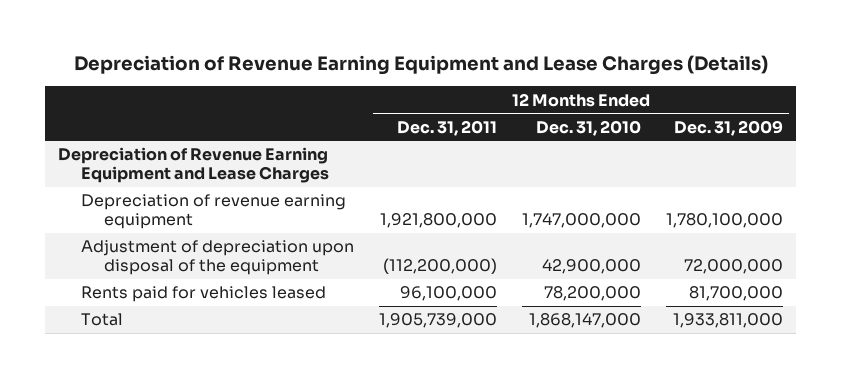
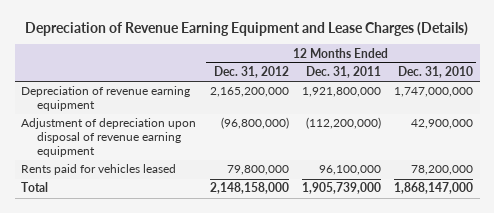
[674,119,784,136] Dec. 31, 2009 -> none
none -> [213,66,289,79] Dec. 31, 2012
[57,147,329,184] Depreciation of Revenue Earning Equipment and Lease Charges -> none
[80,240,354,276] Adjustment of depreciation upon disposal of the equipment -> [21,118,197,157] Adjustment of depreciation upon disposal of revenue earning equipment

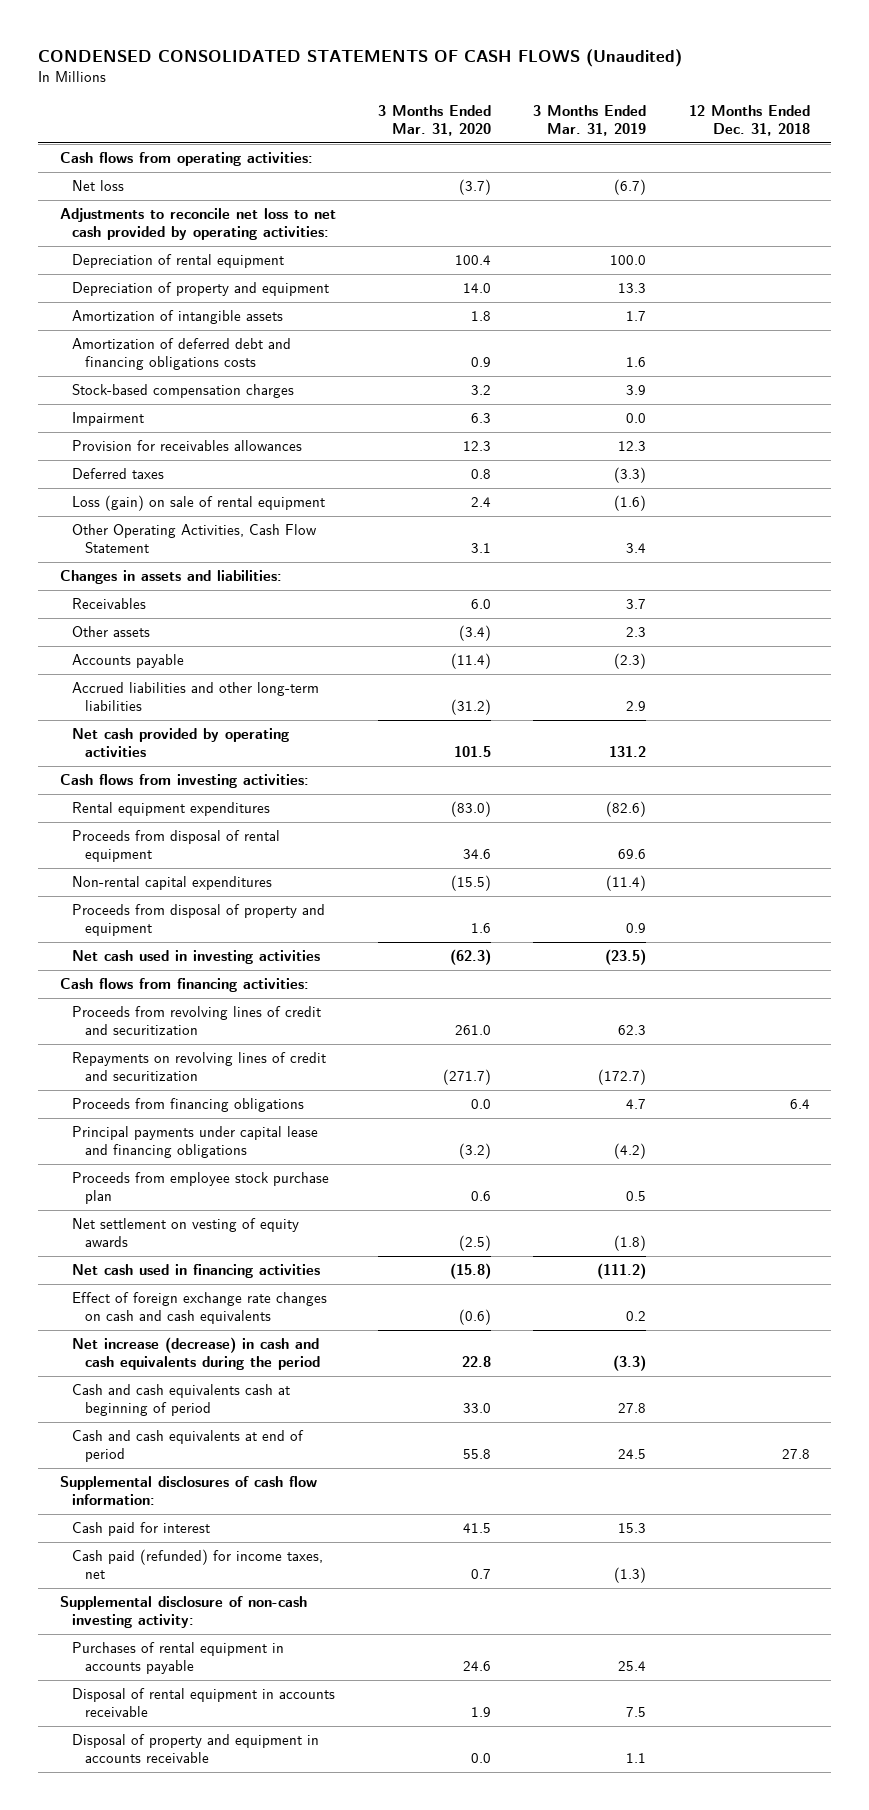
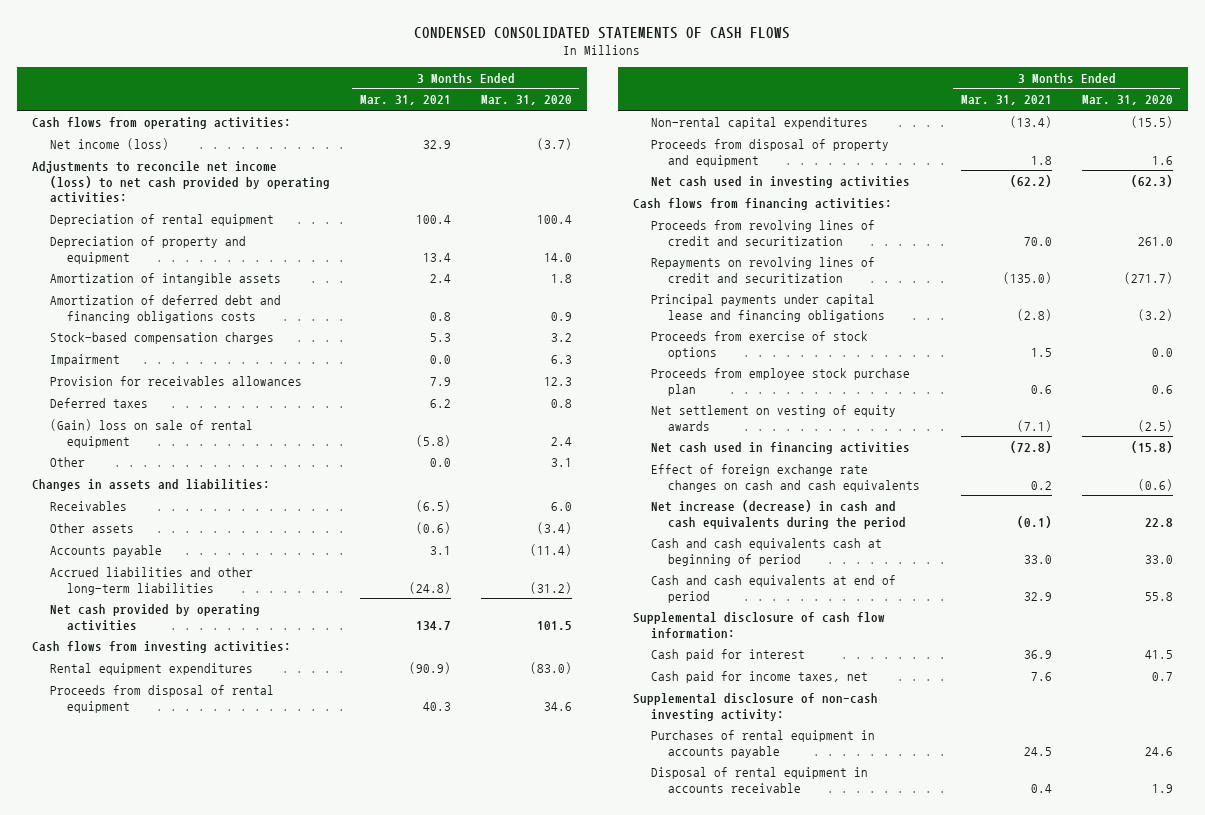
[38,48,683,67] CONDENSED CONSOLIDATED STATEMENTS OF CASH FLOWS (Unaudited) -> [414,27,791,40] CONDENSED CONSOLIDATED STATEMENTS OF CASH FLOWS
[533,105,647,137] 3 Months Ended Mar. 31, 2019 -> none
[688,105,810,137] 12 Months Ended Dec. 31, 2018 -> none
none -> [359,95,451,106] Mar. 31, 2021
[72,180,125,192] Net loss -> [49,137,169,150] Net income (loss)
[59,208,336,241] Adjustments to reconcile net loss to net cash provided by operating activities: -> [32,160,330,204] Adjustments to reconcile net income (loss) to net cash provided by operating activities:
[72,495,326,512] Loss (gain) on sale of rental equipment -> [49,418,253,448] (Gain) loss on sale of rental equipment
[72,524,318,554] Other Operating Activities, Cash Flow Statement -> [49,456,85,467] Other
[72,1098,305,1113] Proceeds from financing obligations -> none
none -> [650,330,868,359] Proceeds from exercise of stock options
[59,1476,317,1506] Supplemental disclosures of cash flow information: -> [633,611,886,639] Supplemental disclosure of cash flow information:
[72,1549,324,1580] Cash paid (refunded) for income taxes, net -> [650,670,868,683] Cash paid for income taxes, net
[72,1734,320,1764] Disposal of property and equipment in accounts receivable -> none

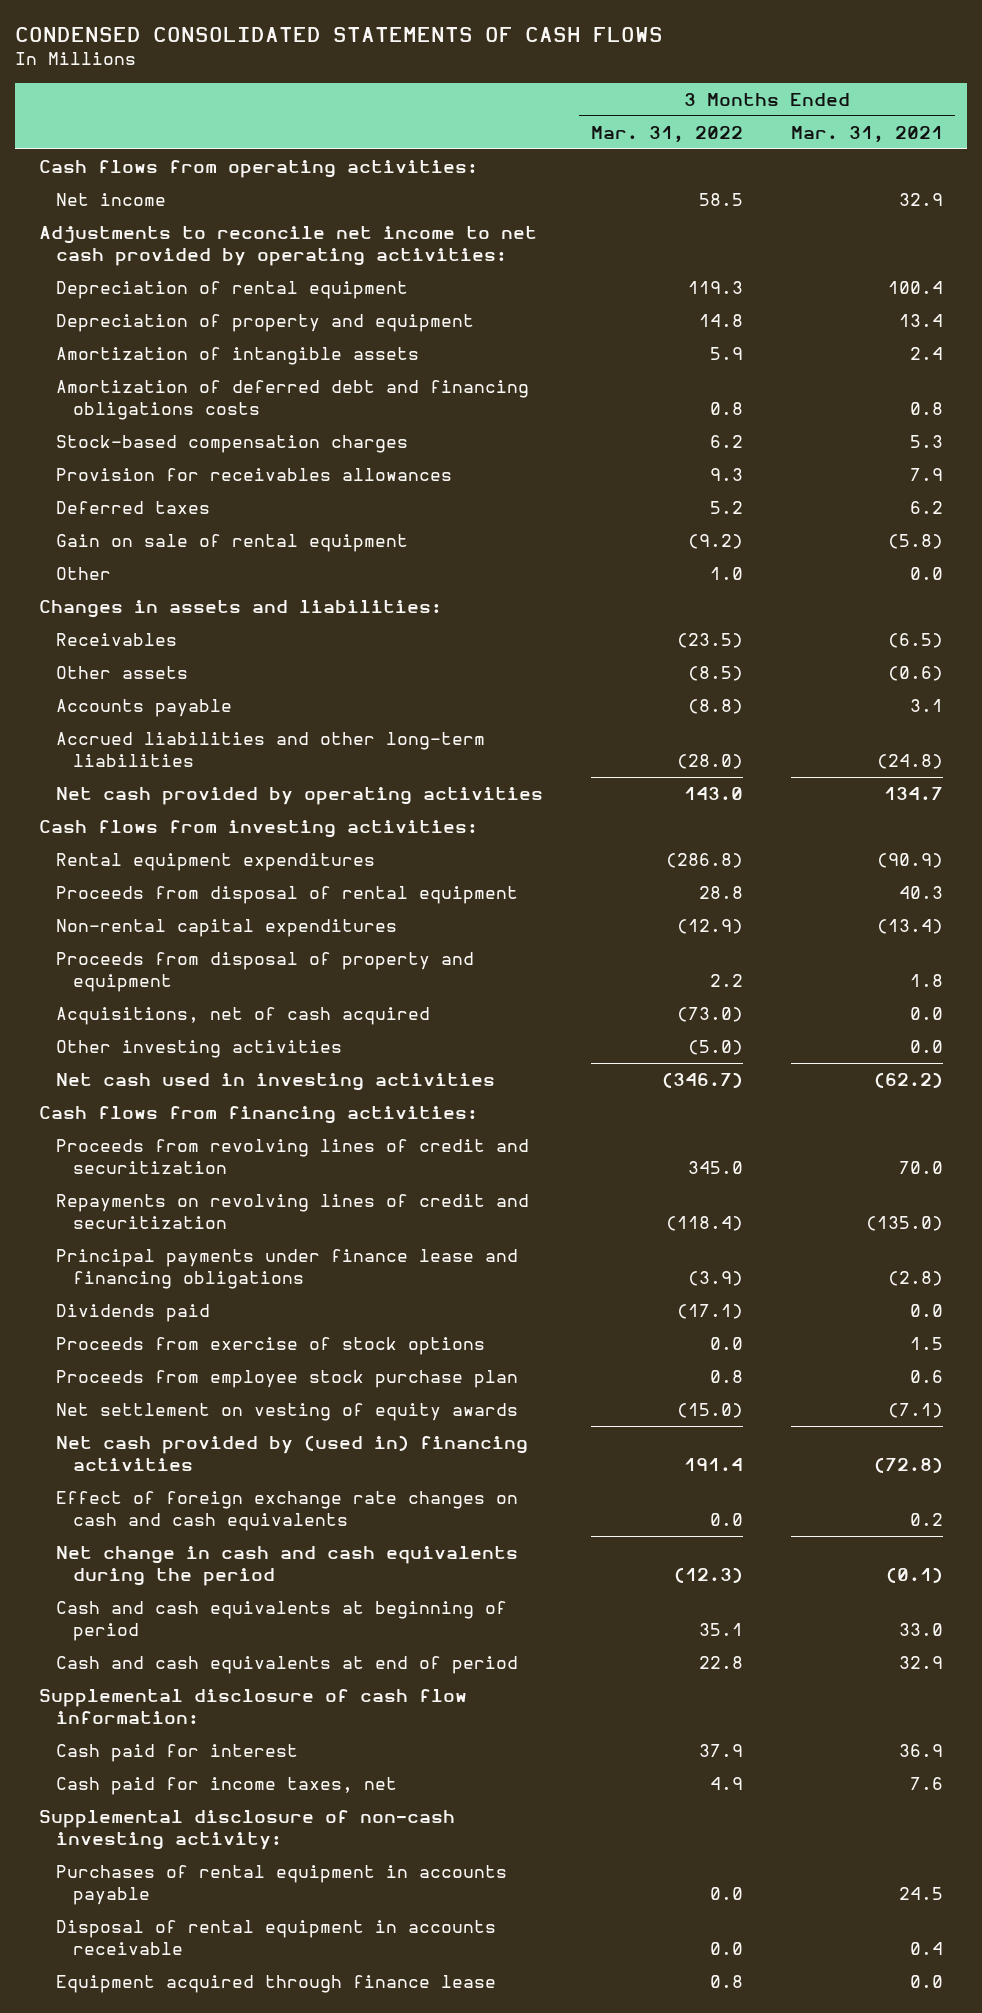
[480,95,572,106] Mar. 31, 2020 -> none
none -> [591,125,744,143] Mar. 31, 2022
[49,137,169,150] Net income (loss) -> [56,193,167,207] Net income
[32,160,330,204] Adjustments to reconcile net income (loss) to net cash provided by operating activities: -> [38,226,537,266] Adjustments to reconcile net income to net cash provided by operating activities:
[49,353,120,366] Impairment -> none
[49,418,253,448] (Gain) loss on sale of rental equipment -> [56,534,409,553] Gain on sale of rental equipment
none -> [56,1007,431,1026] Acquisitions, net of cash acquired
none -> [56,1040,343,1059] Other investing activities
[650,293,886,322] Principal payments under capital lease and financing obligations -> [56,1249,519,1289] Principal payments under finance lease and financing obligations
none -> [56,1304,211,1323] Dividends paid
[650,441,910,454] Net cash used in financing activities -> [56,1435,529,1471] Net cash provided by (used in) financing activities
[650,499,907,529] Net increase (decrease) in cash and cash equivalents during the period -> [56,1546,519,1586] Net change in cash and cash equivalents during the period
[650,537,882,566] Cash and cash equivalents cash at beginning of period -> [56,1601,508,1641] Cash and cash equivalents at beginning of period
none -> [56,1975,497,1994] Equipment acquired through finance lease

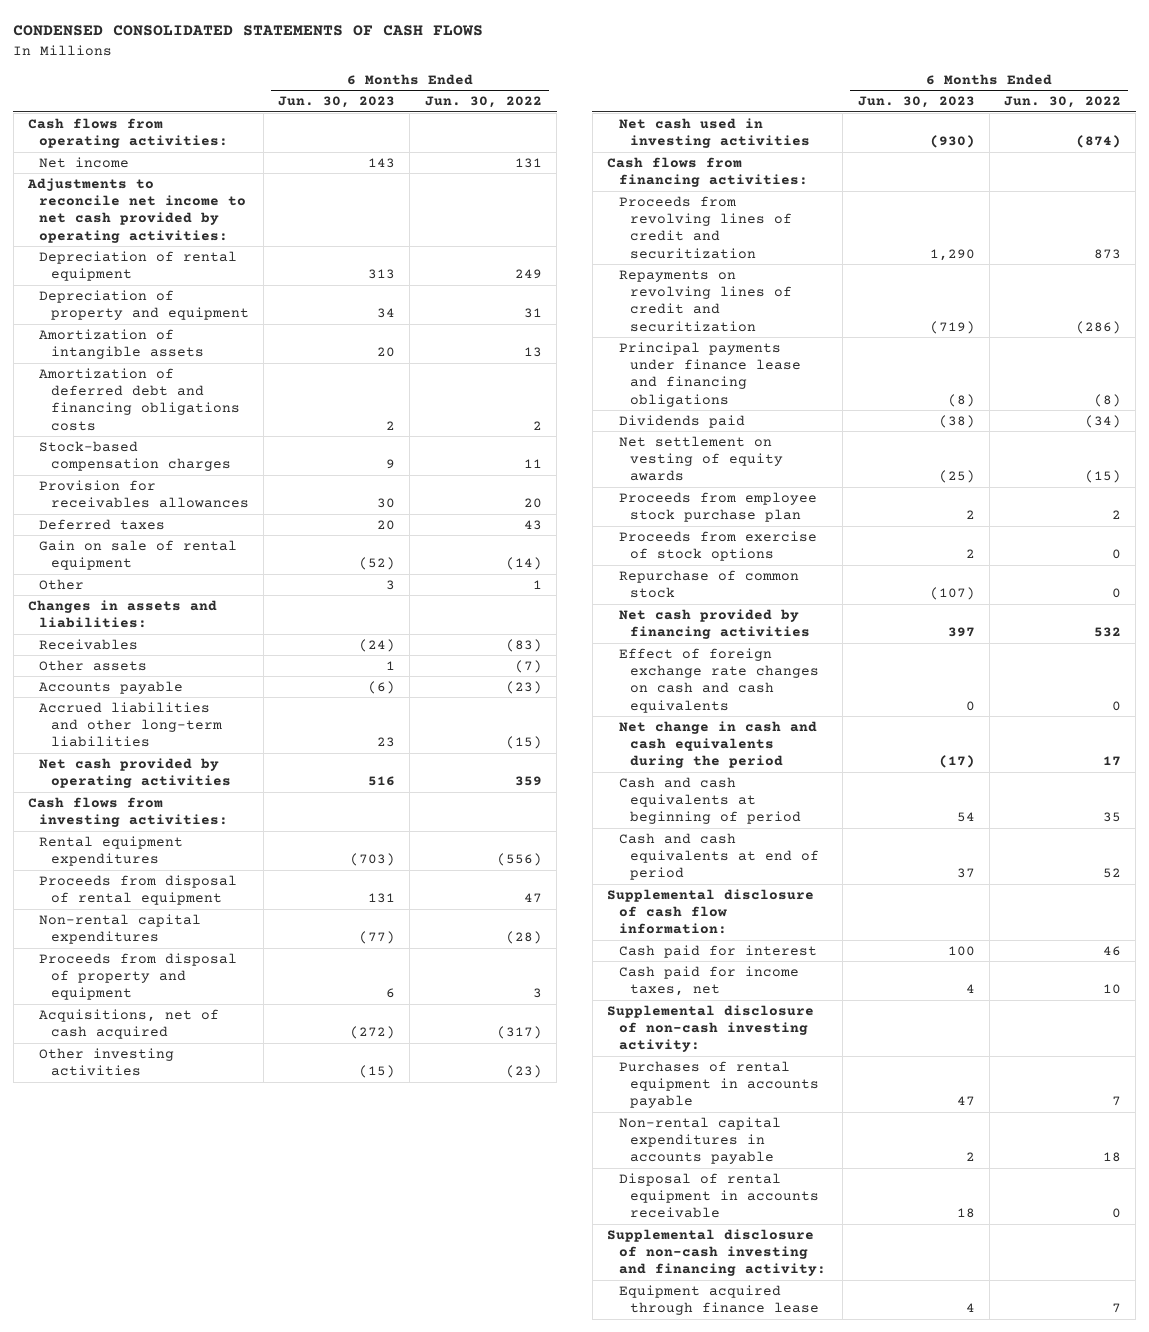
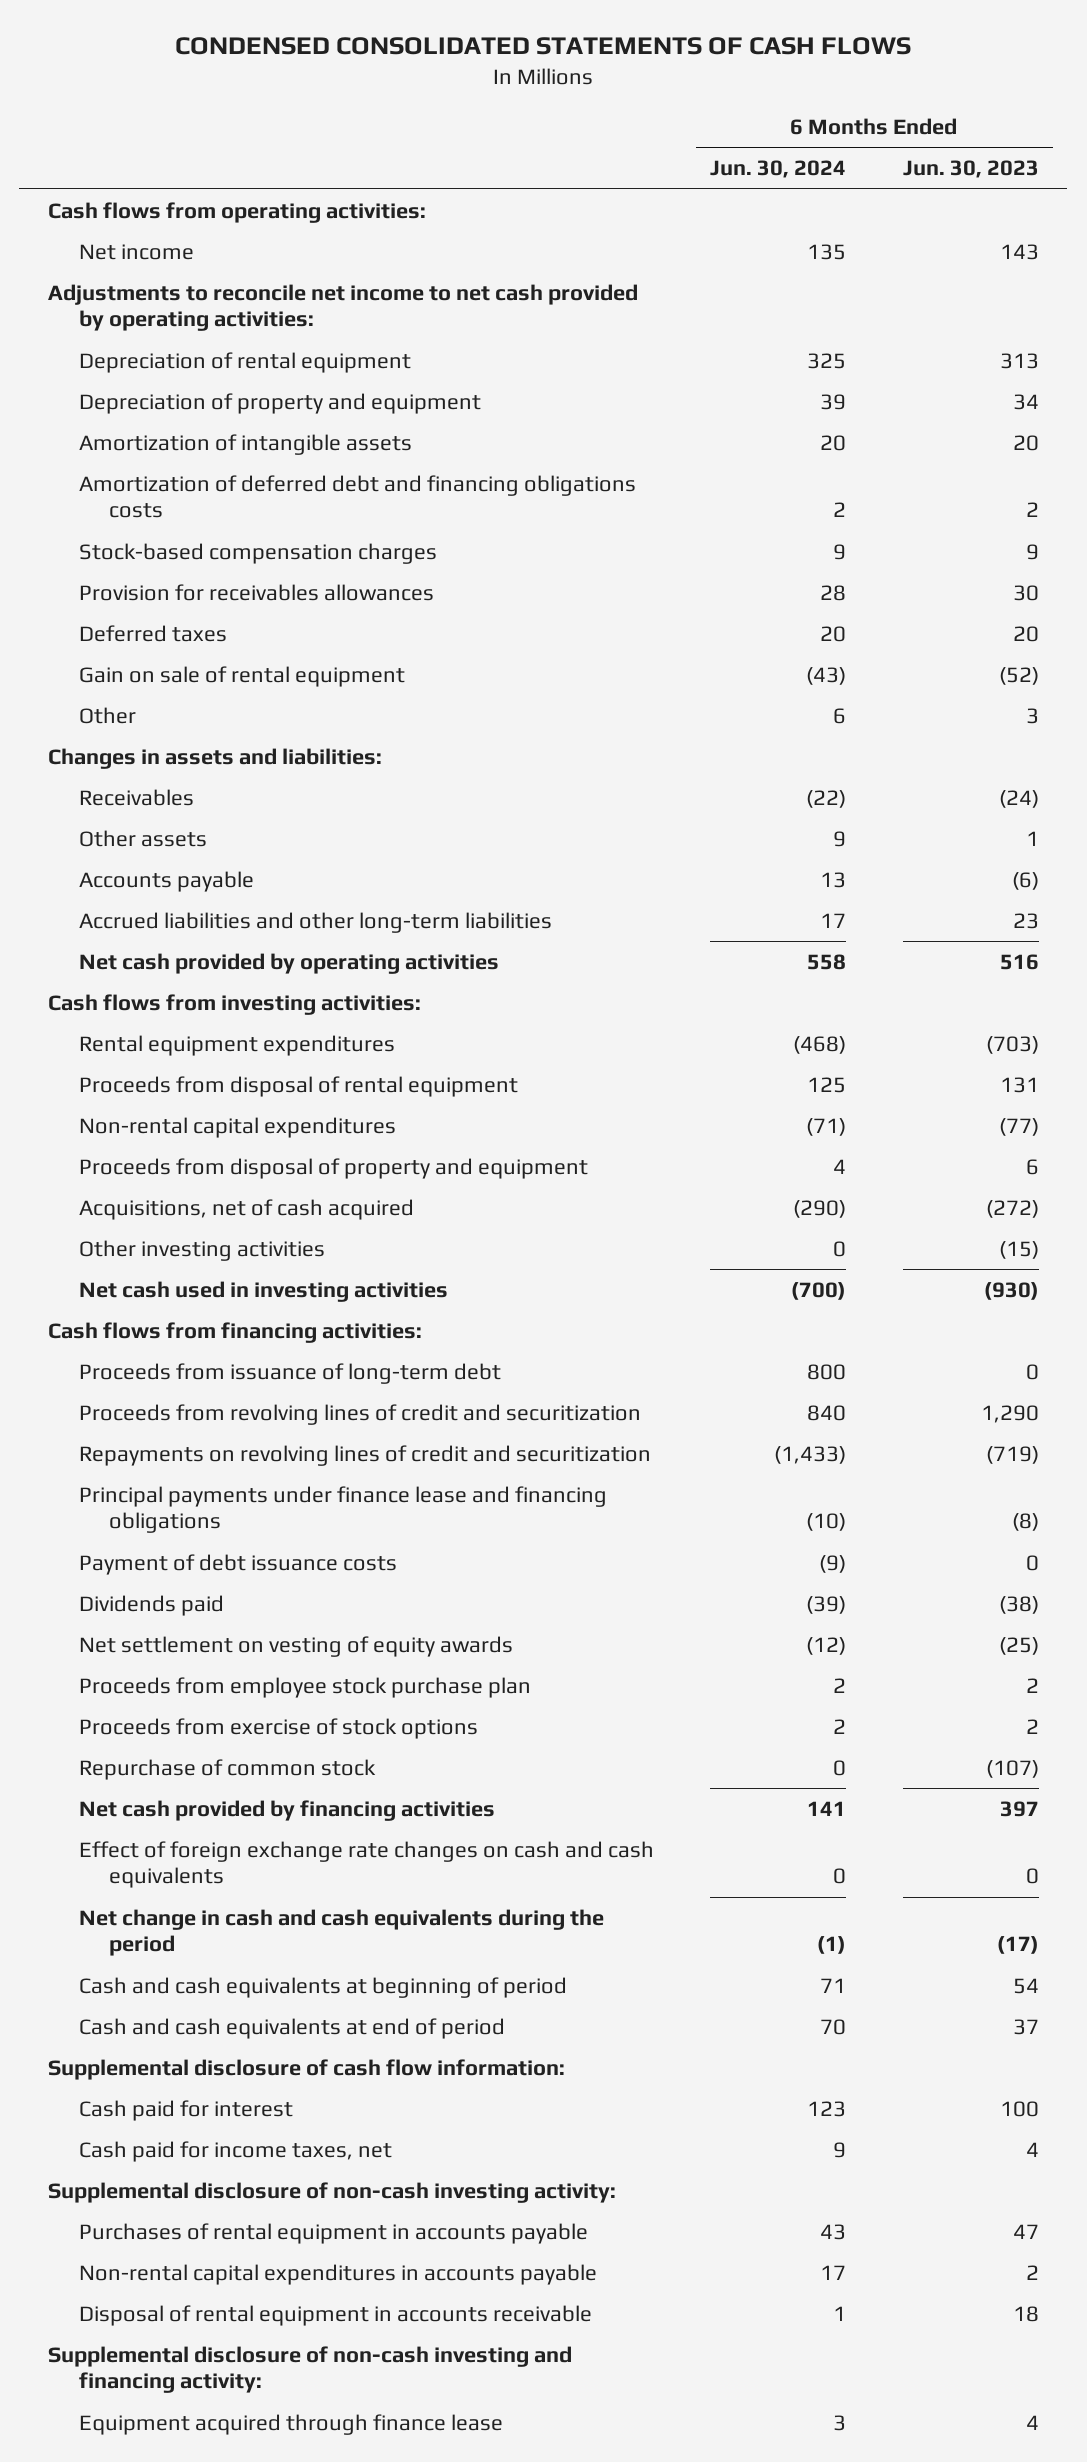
[424,96,542,109] Jun. 30, 2022 -> none
none -> [710,160,847,179] Jun. 30, 2024
none -> [78,1362,501,1384] Proceeds from issuance of long-term debt
none -> [78,1553,397,1575] Payment of debt issuance costs

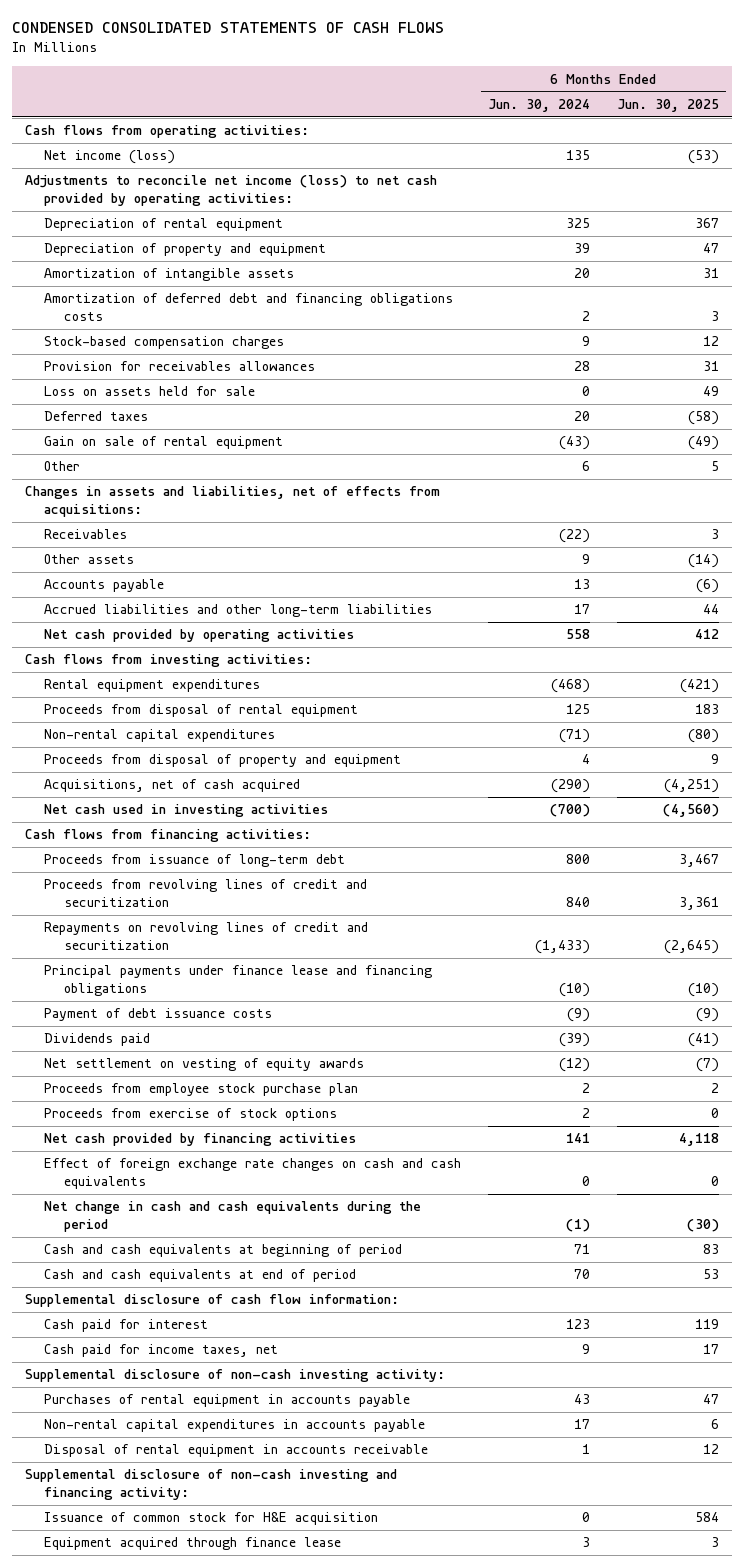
[902,160,1039,179] Jun. 30, 2023 -> none
none -> [616,99,719,113] Jun. 30, 2025
[78,243,194,260] Net income -> [44,150,176,165] Net income (loss)
[47,283,638,332] Adjustments to reconcile net income to net cash provided by operating activities: -> [25,175,438,207] Adjustments to reconcile net income (loss) to net cash provided by operating activities:
none -> [44,386,256,397] Loss on assets held for sale
[47,747,382,769] Changes in assets and liabilities: -> [25,486,441,518] Changes in assets and liabilities, net of effects from acquisitions:
[78,1239,325,1261] Other investing activities -> none
[78,1758,376,1780] Repurchase of common stock -> none
none -> [44,1512,379,1526] Issuance of common stock for H&E acquisition

